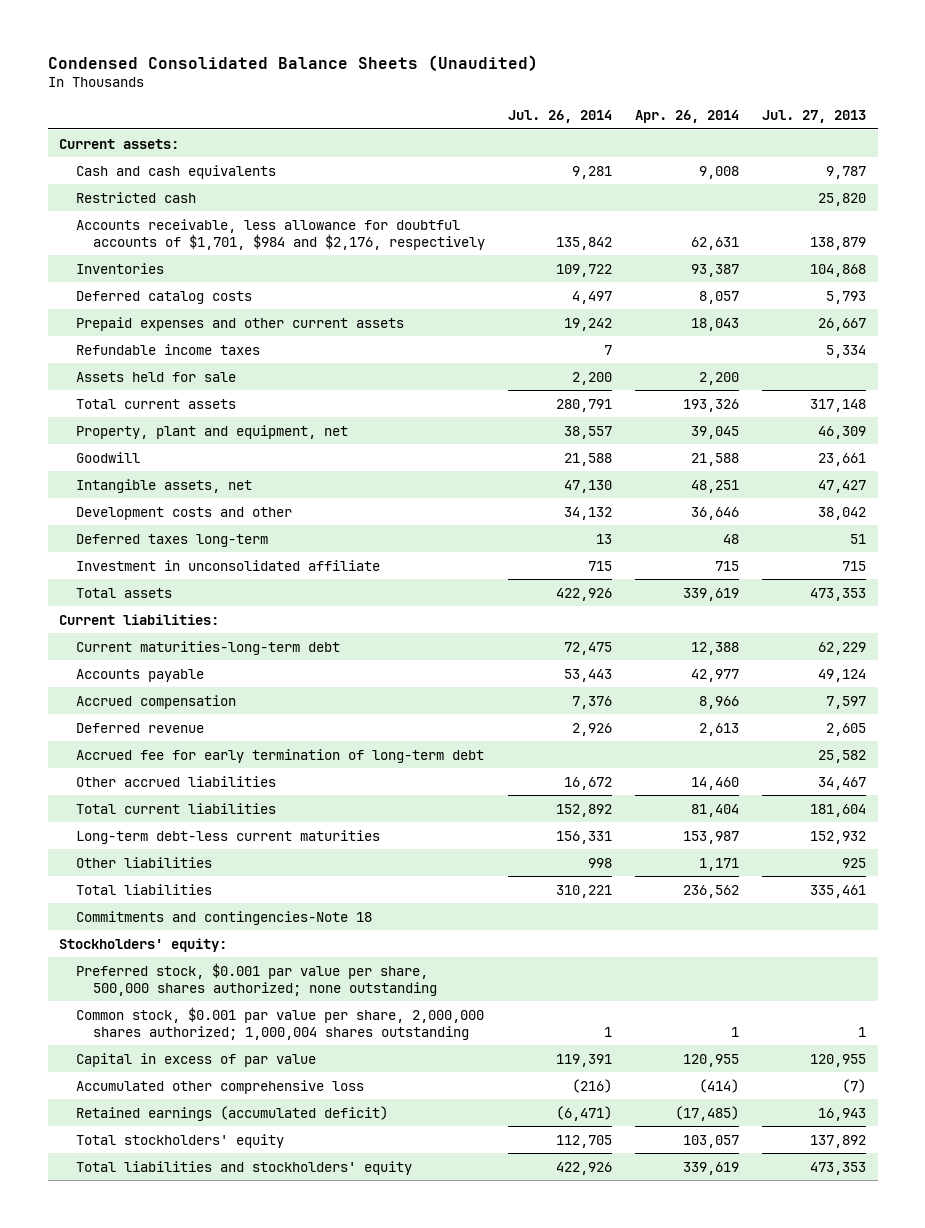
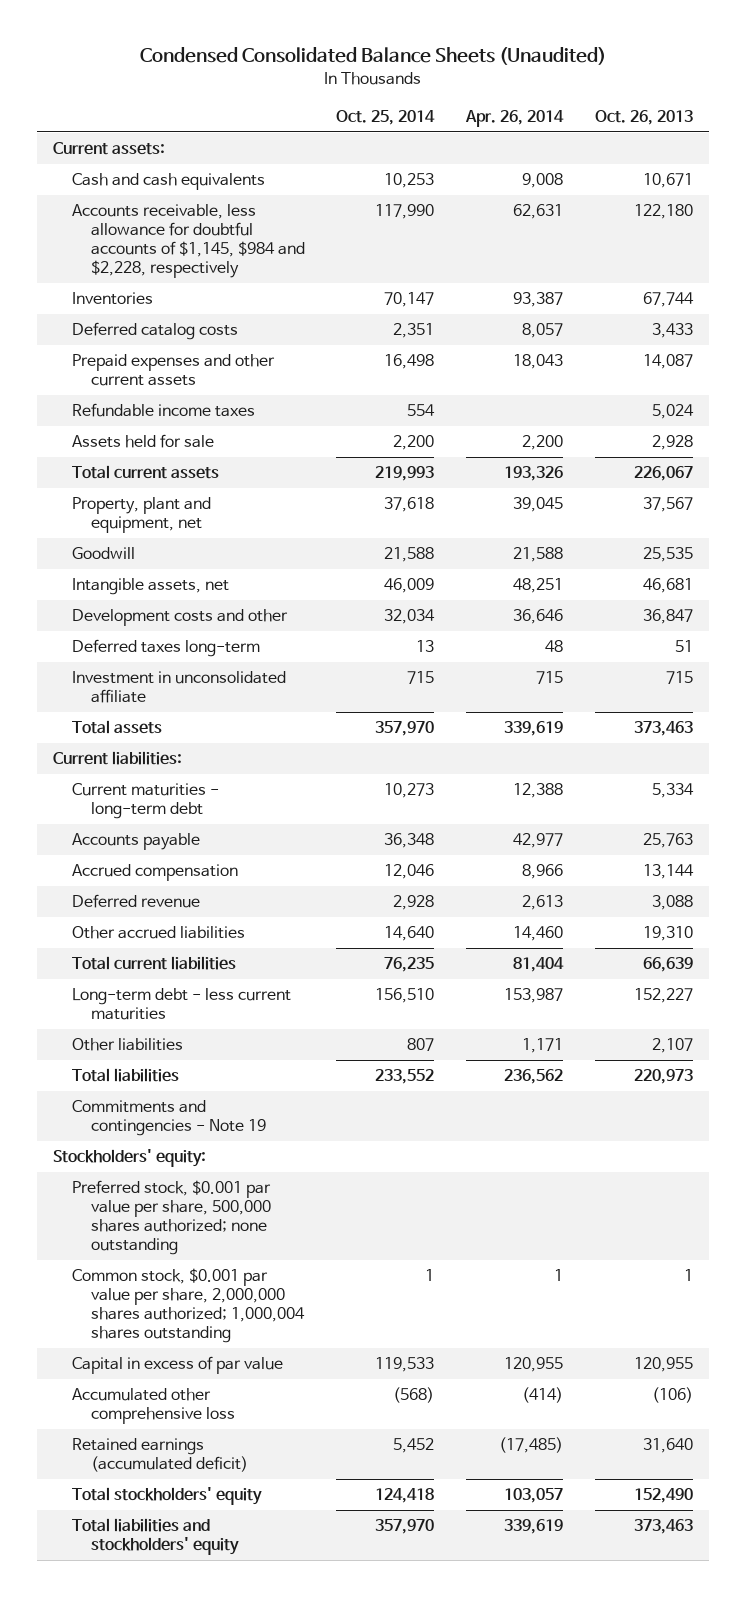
[508,109,613,123] Jul. 26, 2014 -> none
[762,109,867,123] Jul. 27, 2013 -> none
none -> [336,109,436,125] Oct. 25, 2014
none -> [595,109,694,125] Oct. 26, 2013
[76,191,197,203] Restricted cash -> none
[76,218,486,250] Accounts receivable, less allowance for doubtful accounts of $1,701, $984 and $2,176, respectively -> [71,204,305,279] Accounts receivable, less allowance for doubtful accounts of $1,145, $984 and $2,228, respectively
[76,640,341,655] Current maturities-long-term debt -> [71,783,219,820] Current maturities - long-term debt
[76,748,485,763] Accrued fee for early termination of long-term debt -> none
[76,829,381,844] Long-term debt-less current maturities -> [71,988,291,1021] Long-term debt - less current maturities
[76,910,373,925] Commitments and contingencies-Note 18 -> [71,1100,266,1137] Commitments and contingencies - Note 19

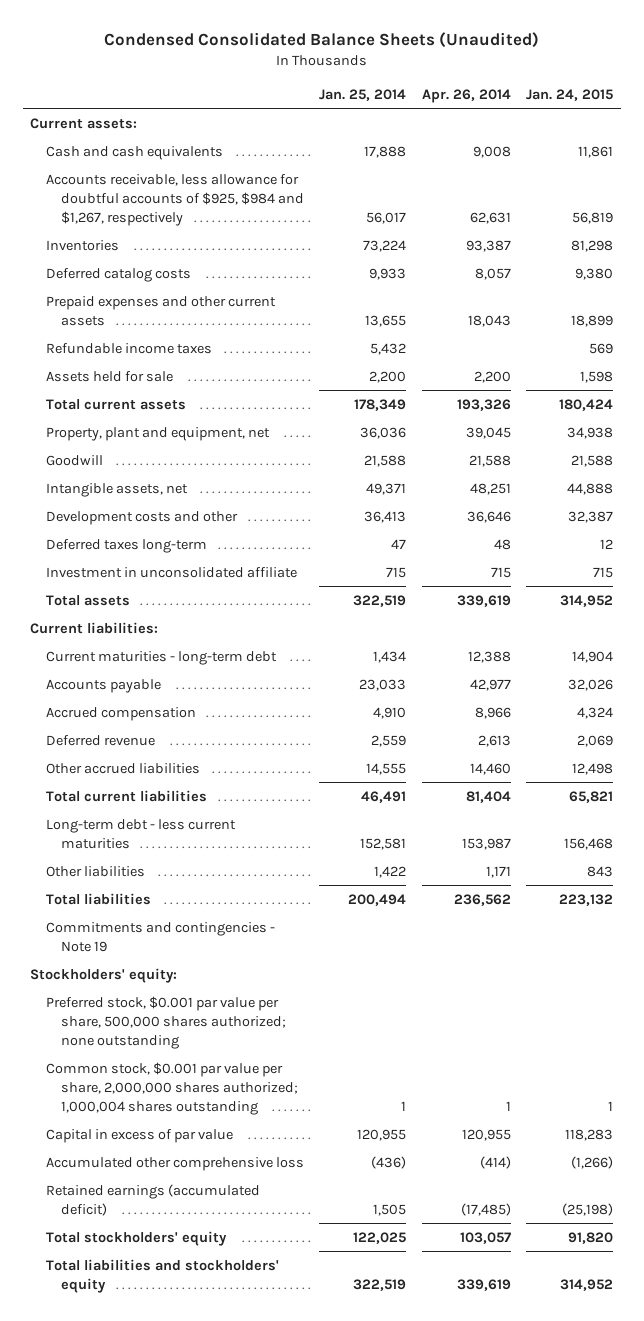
[336,109,436,125] Oct. 25, 2014 -> none
[595,109,694,125] Oct. 26, 2013 -> none
none -> [319,88,407,101] Jan. 25, 2014
none -> [526,88,614,101] Jan. 24, 2015
[71,204,305,279] Accounts receivable, less allowance for doubtful accounts of $1,145, $984 and $2,228, respectively -> [45,173,304,226] Accounts receivable, less allowance for doubtful accounts of $925, $984 and $1,267, respectively

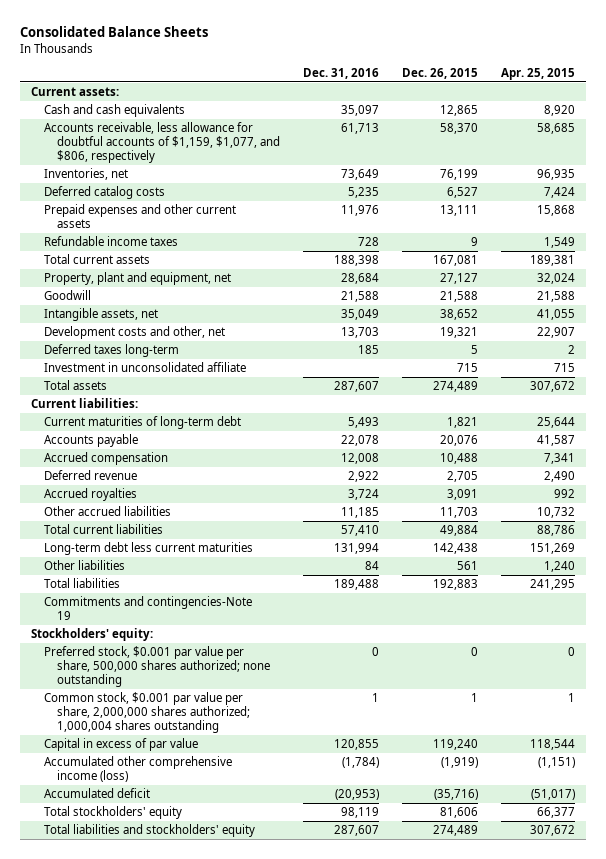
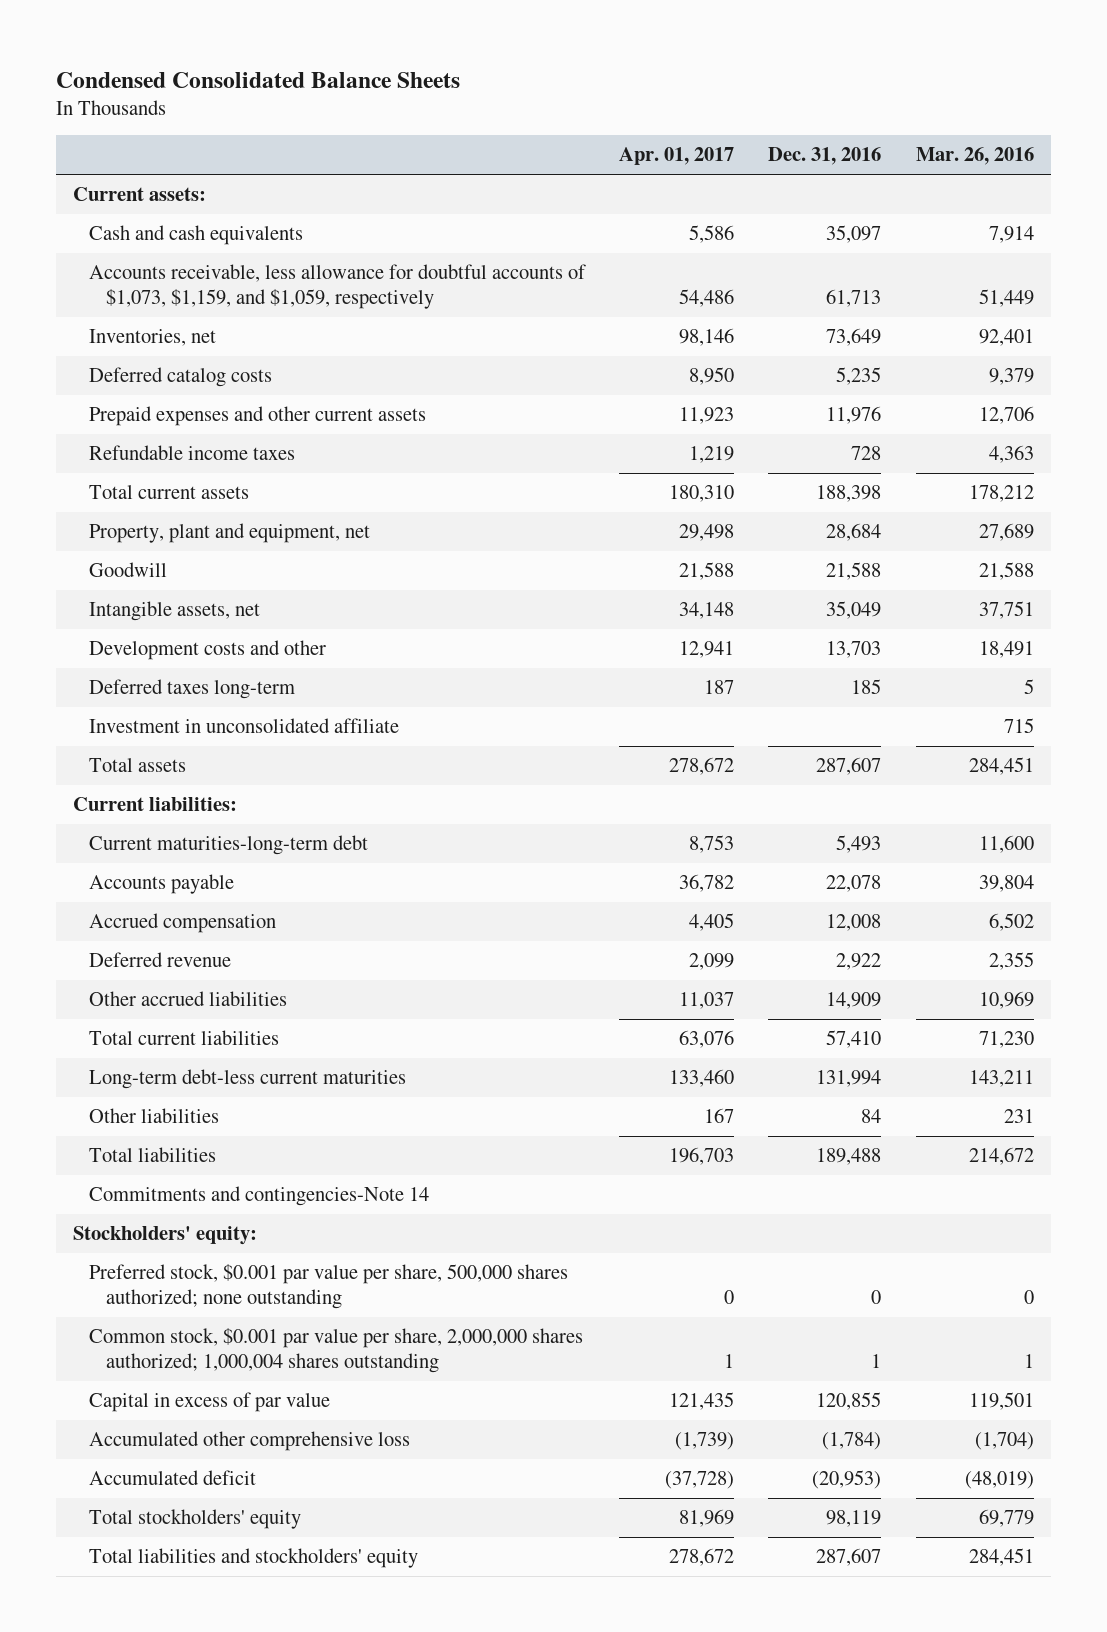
[19,26,208,38] Consolidated Balance Sheets -> [56,71,461,88] Condensed Consolidated Balance Sheets
[401,67,478,79] Dec. 26, 2015 -> none
[500,67,575,80] Apr. 25, 2015 -> none
none -> [619,147,735,166] Apr. 01, 2017
none -> [915,147,1034,166] Mar. 26, 2016
[44,122,280,164] Accounts receivable, less allowance for doubtful accounts of $1,159, $1,077, and $806, respectively -> [89,264,587,310] Accounts receivable, less allowance for doubtful accounts of $1,073, $1,159, and $1,059, respectively
[44,326,226,340] Development costs and other, net -> [89,640,327,661] Development costs and other
[44,416,242,430] Current maturities of long-term debt -> [89,835,369,856] Current maturities-long-term debt
[44,488,138,502] Accrued royalties -> none
[340,507,379,519] 11,185 -> [826,992,882,1010] 14,909
[44,542,254,556] Long-term debt less current maturities -> [89,1069,407,1090] Long-term debt-less current maturities
[44,596,253,621] Commitments and contingencies-Note 19 -> [89,1186,430,1207] Commitments and contingencies-Note 14
[44,756,233,783] Accumulated other comprehensive income (loss) -> [89,1431,411,1452] Accumulated other comprehensive loss

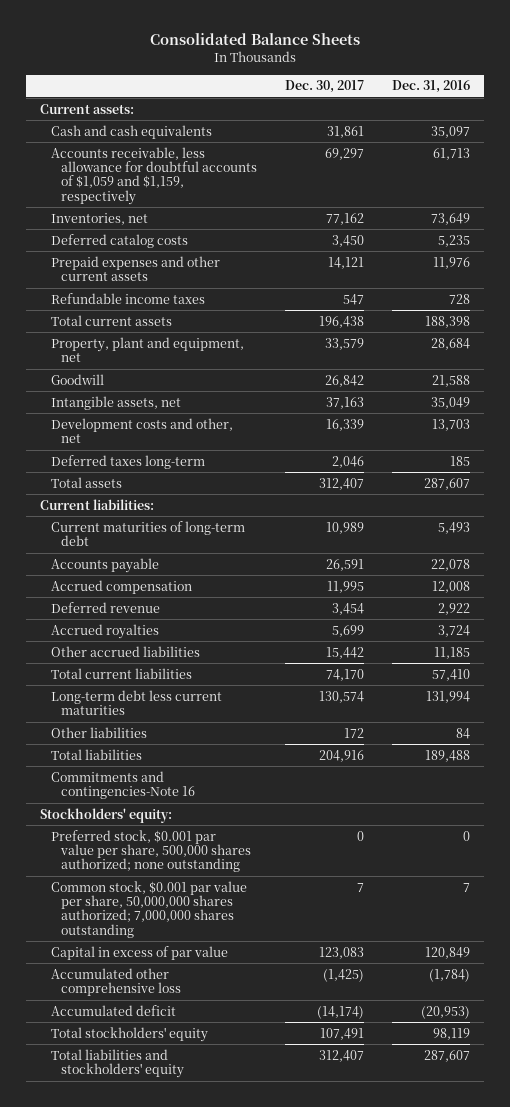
[56,71,461,88] Condensed Consolidated Balance Sheets -> [150,33,361,46] Consolidated Balance Sheets
[619,147,735,166] Apr. 01, 2017 -> none
[915,147,1034,166] Mar. 26, 2016 -> none
none -> [285,80,365,94] Dec. 30, 2017
[89,264,587,310] Accounts receivable, less allowance for doubtful accounts of $1,073, $1,159, and $1,059, respectively -> [50,146,258,205] Accounts receivable, less allowance for doubtful accounts of $1,059 and $1,159, respectively
[89,640,327,661] Development costs and other -> [50,417,233,443] Development costs and other, net
[89,718,400,734] Investment in unconsolidated affiliate -> none
[89,835,369,856] Current maturities-long-term debt -> [50,520,245,546] Current maturities of long-term debt
none -> [50,623,159,639] Accrued royalties
[826,992,882,1010] 14,909 -> [434,646,471,659] 11,185
[89,1069,407,1090] Long-term debt-less current maturities -> [50,689,222,715] Long-term debt less current maturities
[89,1186,430,1207] Commitments and contingencies-Note 14 -> [50,770,196,799] Commitments and contingencies-Note 16
[89,1328,584,1374] Common stock, $0.001 par value per share, 2,000,000 shares authorized; 1,000,004 shares outstanding -> [50,880,247,938] Common stock, $0.001 par value per share, 50,000,000 shares authorized; 7,000,000 shares outstanding
[871,1354,882,1369] 1 -> [463,882,471,892] 7
[816,1392,882,1411] 120,855 -> [425,946,471,959] 120,849

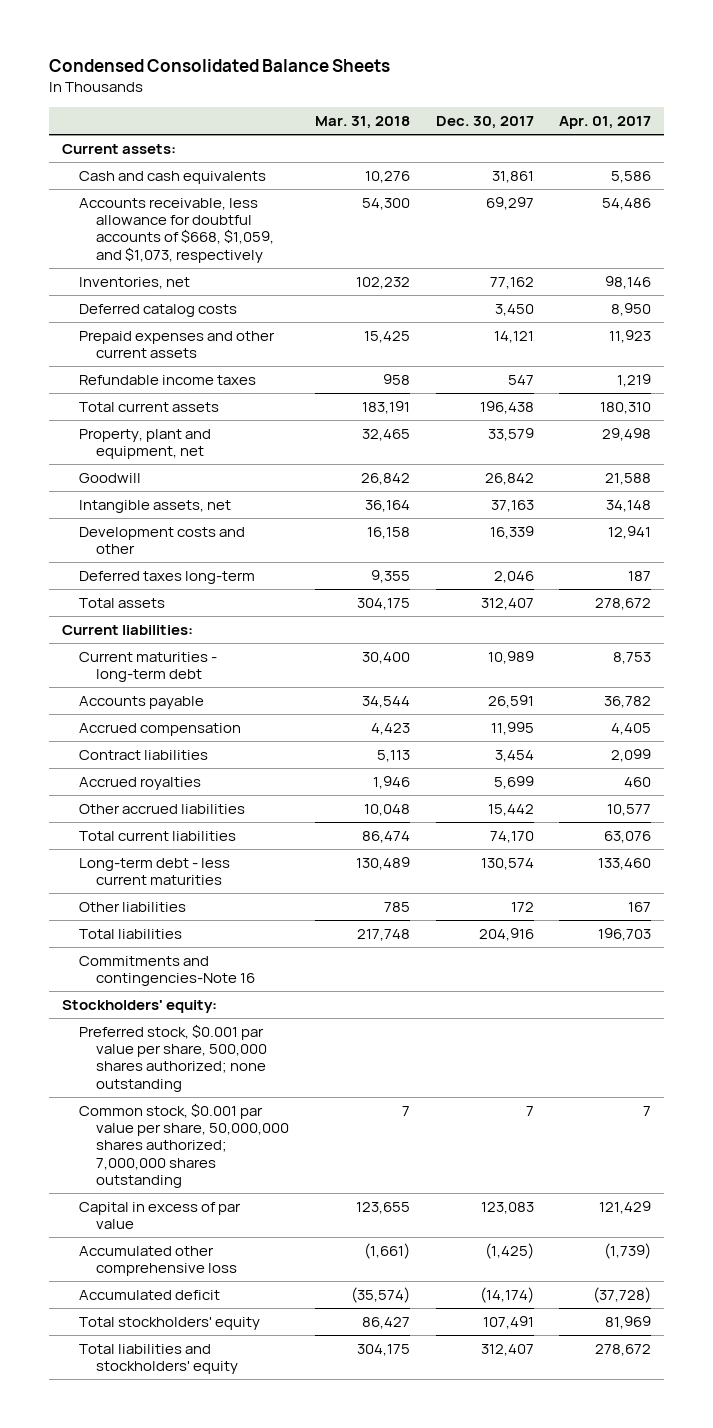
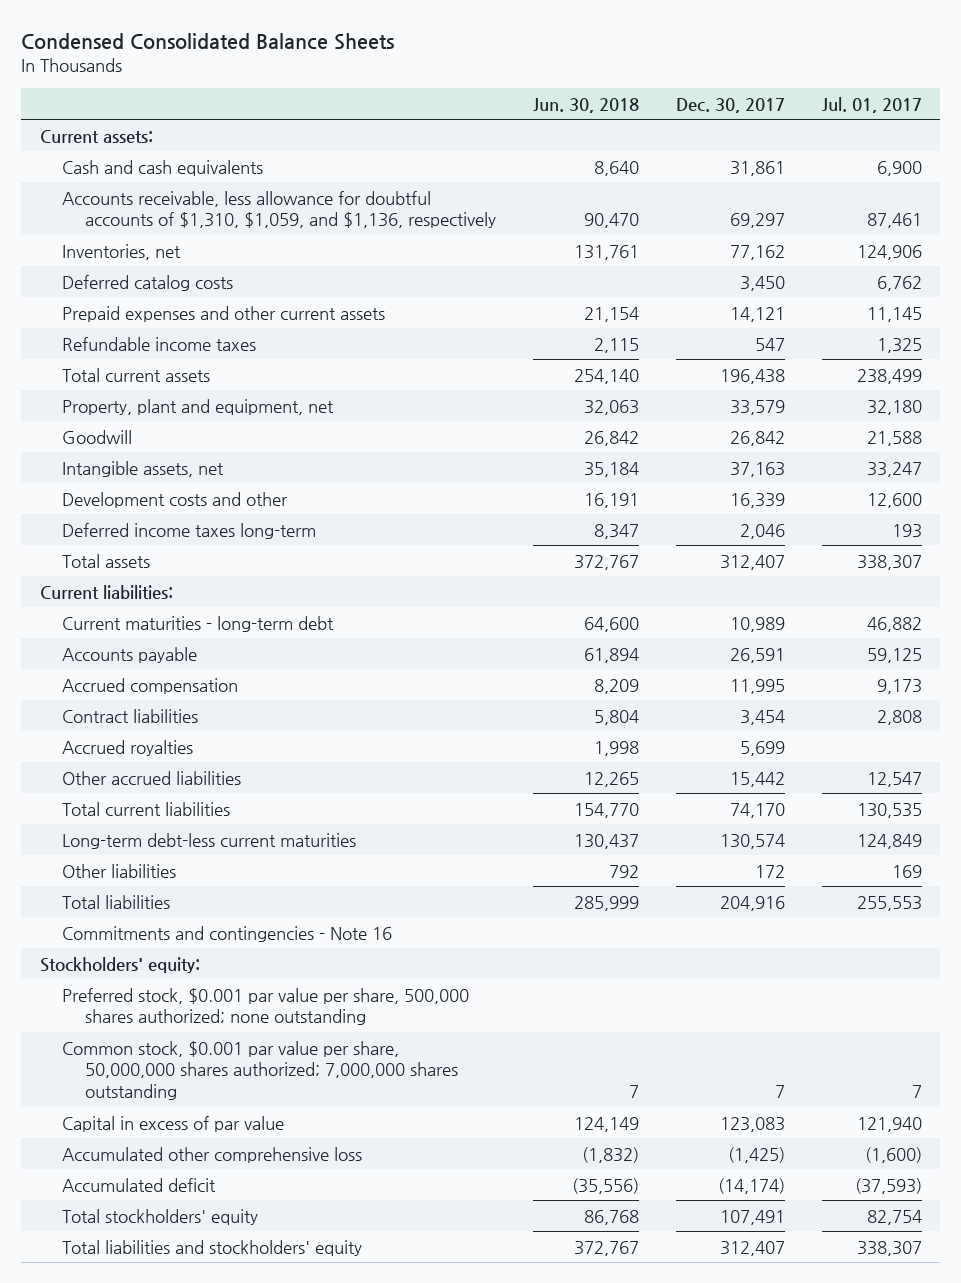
[314,116,410,130] Mar. 31, 2018 -> none
[559,116,652,130] Apr. 01, 2017 -> none
none -> [532,97,639,113] Jun. 30, 2018
none -> [821,96,922,113] Jul. 01, 2017
[79,197,275,263] Accounts receivable, less allowance for doubtful accounts of $668, $1,059, and $1,073, respectively -> [62,190,496,229] Accounts receivable, less allowance for doubtful accounts of $1,310, $1,059, and $1,136, respectively
[79,570,256,584] Deferred taxes long-term -> [62,522,317,539] Deferred income taxes long-term
[79,857,231,886] Long-term debt - less current maturities -> [62,832,357,849] Long-term debt-less current maturities
[79,955,256,987] Commitments and contingencies-Note 16 -> [62,925,393,942] Commitments and contingencies - Note 16

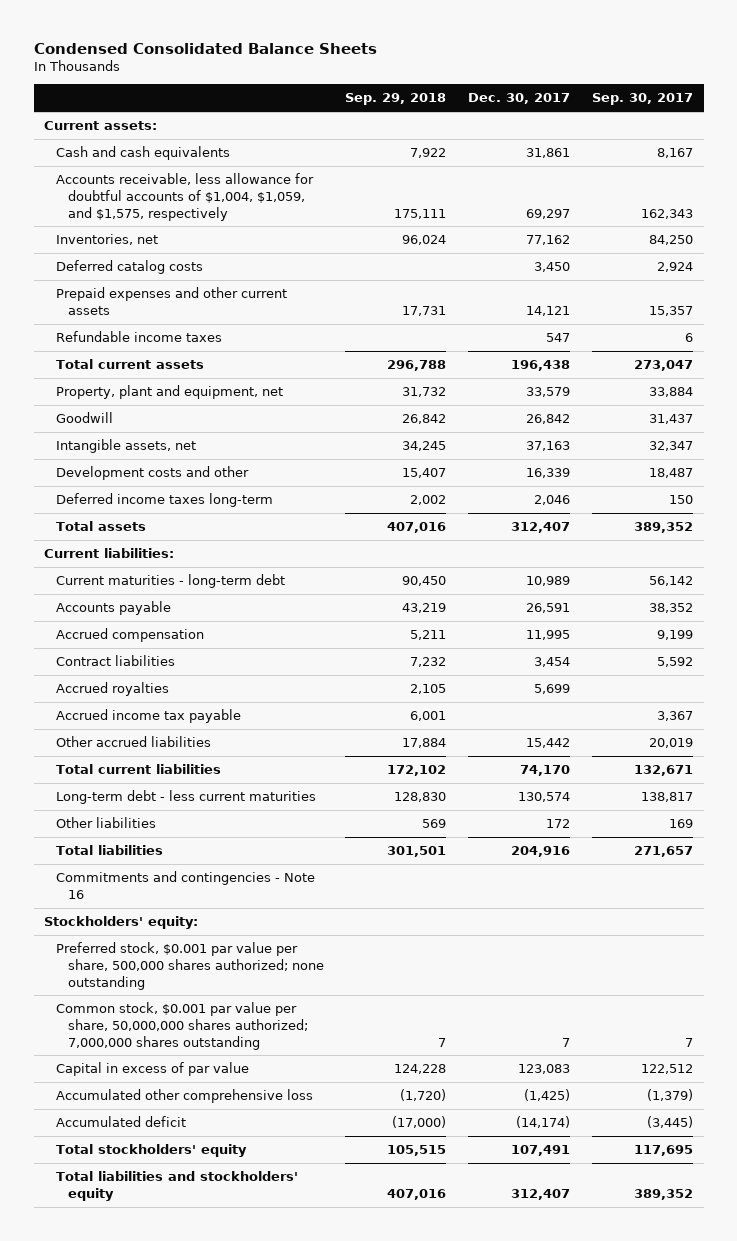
[532,97,639,113] Jun. 30, 2018 -> none
[821,96,922,113] Jul. 01, 2017 -> none
none -> [345,93,447,106] Sep. 29, 2018
none -> [591,93,693,106] Sep. 30, 2017
[62,190,496,229] Accounts receivable, less allowance for doubtful accounts of $1,310, $1,059, and $1,136, respectively -> [56,173,315,221] Accounts receivable, less allowance for doubtful accounts of $1,004, $1,059, and $1,575, respectively
none -> [56,709,242,724] Accrued income tax payable
[62,832,357,849] Long-term debt-less current maturities -> [56,790,317,805] Long-term debt - less current maturities

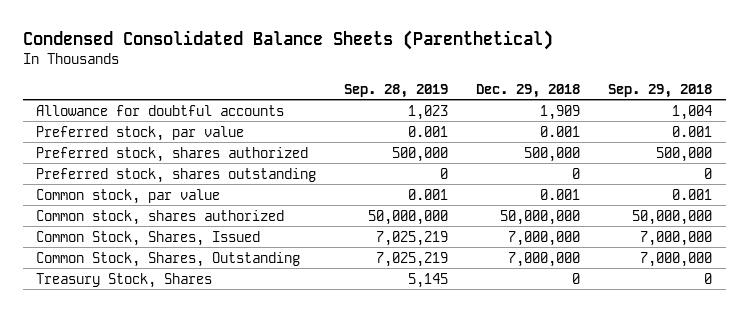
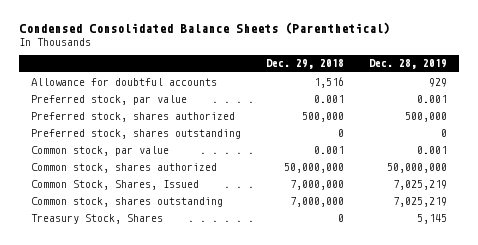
[344,83,449,98] Sep. 28, 2019 -> none
[607,83,712,98] Sep. 29, 2018 -> none
none -> [368,59,447,70] Dec. 28, 2019
[540,104,581,120] 1,909 -> [314,76,345,88] 1,516
[36,251,301,267] Common Stock, Shares, Outstanding -> [31,196,224,207] Common stock, shares outstanding

